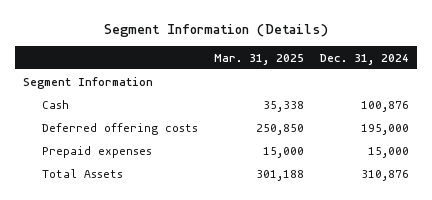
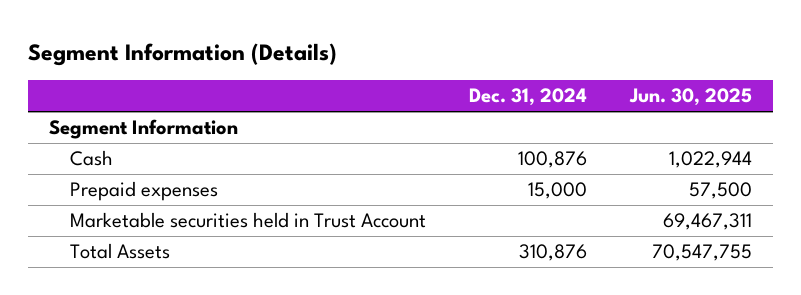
[214,53,305,65] Mar. 31, 2025 -> none
none -> [628,88,752,107] Jun. 30, 2025
[42,122,199,135] Deferred offering costs -> none
none -> [69,212,426,229] Marketable securities held in Trust Account

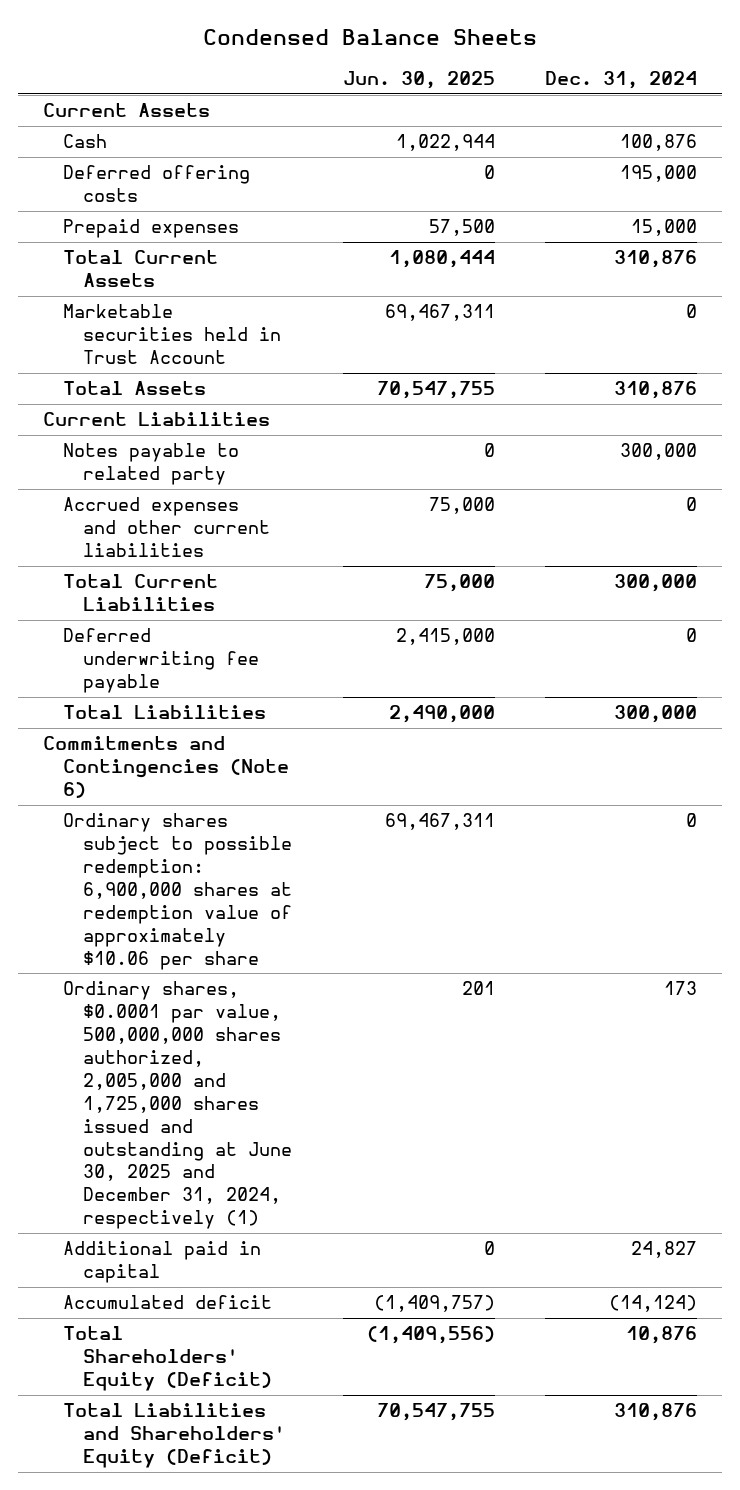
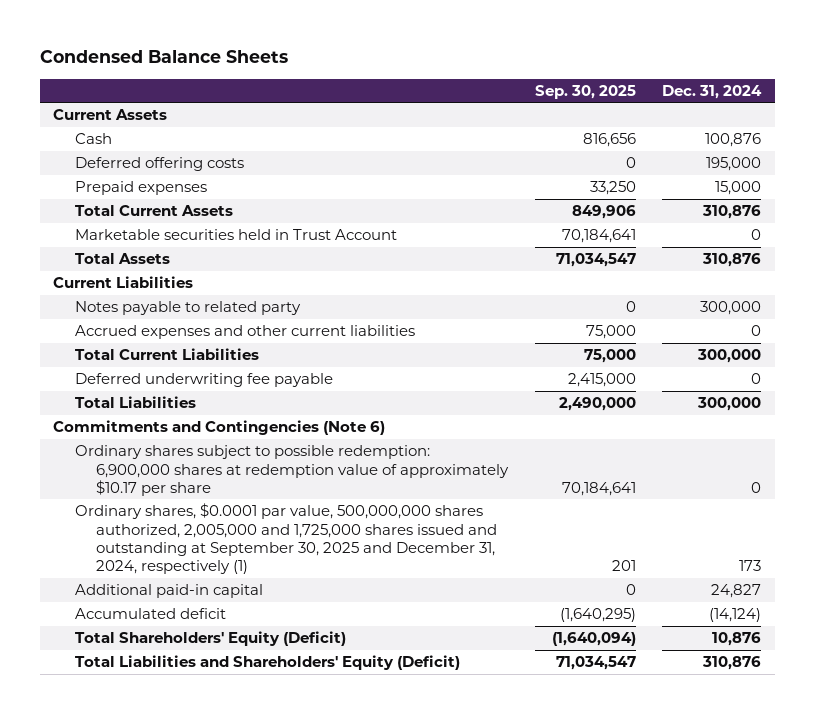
[342,71,495,90] Jun. 30, 2025 -> none
none -> [534,84,636,99] Sep. 30, 2025
[63,813,293,970] Ordinary shares subject to possible redemption: 6,900,000 shares at redemption value of approximately $10.06 per share -> [74,445,509,496] Ordinary shares subject to possible redemption: 6,900,000 shares at redemption value of approximately $10.17 per share
[63,981,293,1230] Ordinary shares, $0.0001 par value, 500,000,000 shares authorized, 2,005,000 and 1,725,000 shares issued and outstanding at June 30, 2025 and December 31, 2024, respectively (1) -> [74,503,497,575] Ordinary shares, $0.0001 par value, 500,000,000 shares authorized, 2,005,000 and 1,725,000 shares issued and outstanding at September 30, 2025 and December 31, 2024, respectively (1)
[63,1241,262,1284] Additional paid in capital -> [74,584,263,599] Additional paid-in capital

